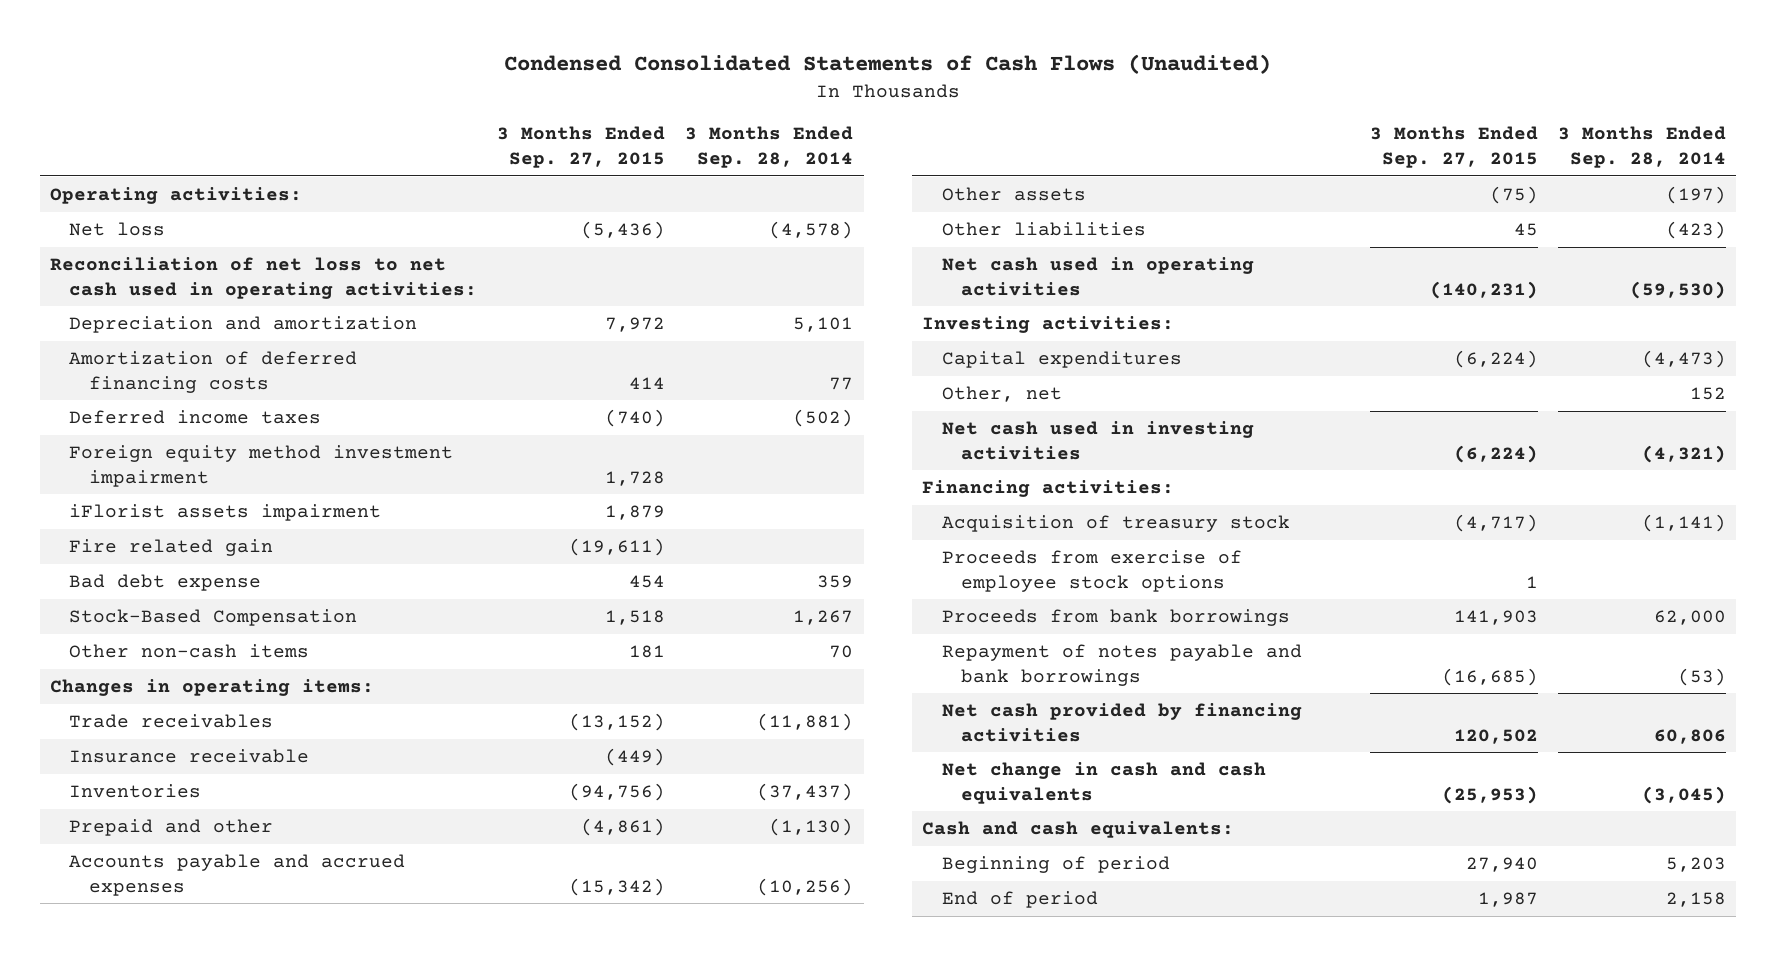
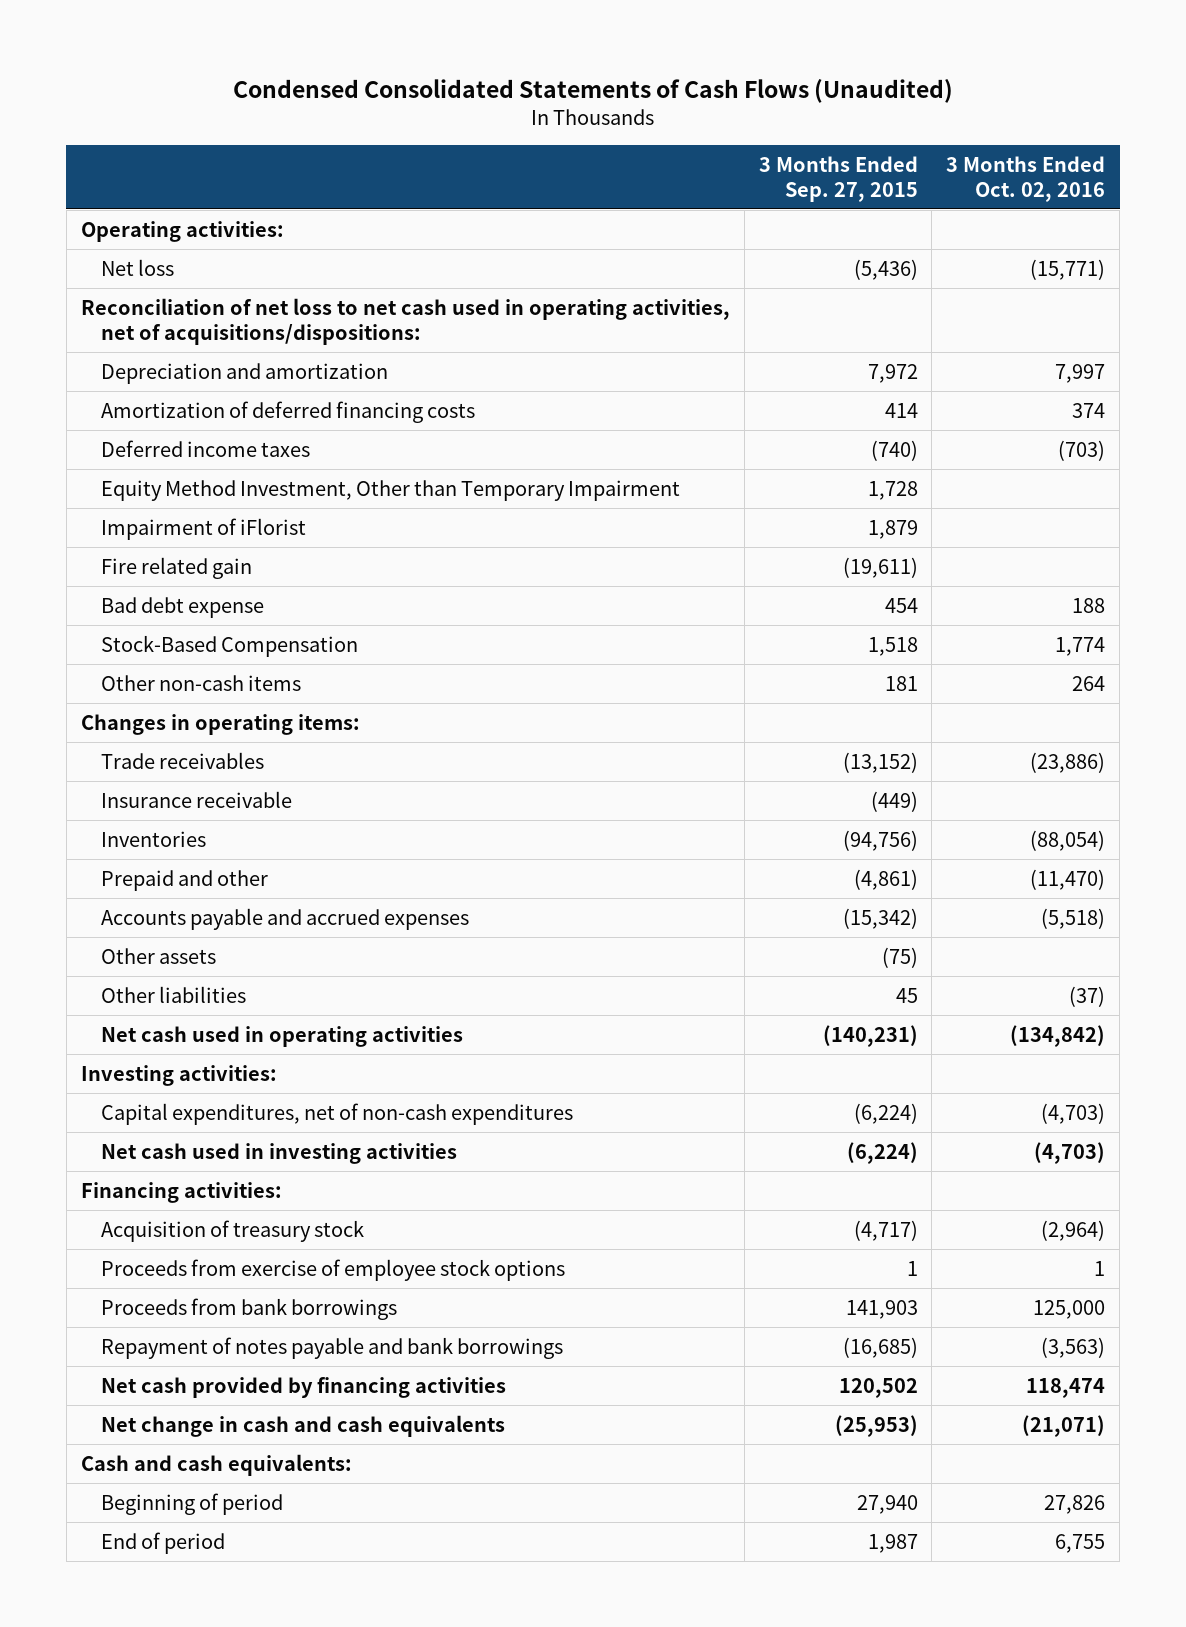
[685,125,854,168] 3 Months Ended Sep. 28, 2014 -> none
none -> [946,155,1106,202] 3 Months Ended Oct. 02, 2016
[49,256,478,299] Reconciliation of net loss to net cash used in operating activities: -> [80,297,730,345] Reconciliation of net loss to net cash used in operating activities, net of acquisitions/dispositions:
[69,444,454,487] Foreign equity method investment impairment -> [100,479,680,501] Equity Method Investment, Other than Temporary Impairment
[69,503,382,521] iFlorist assets impairment -> [100,517,306,540] Impairment of iFlorist
[941,385,1062,402] Other, net -> none
[941,350,1182,368] Capital expenditures -> [100,1102,573,1125] Capital expenditures, net of non-cash expenditures

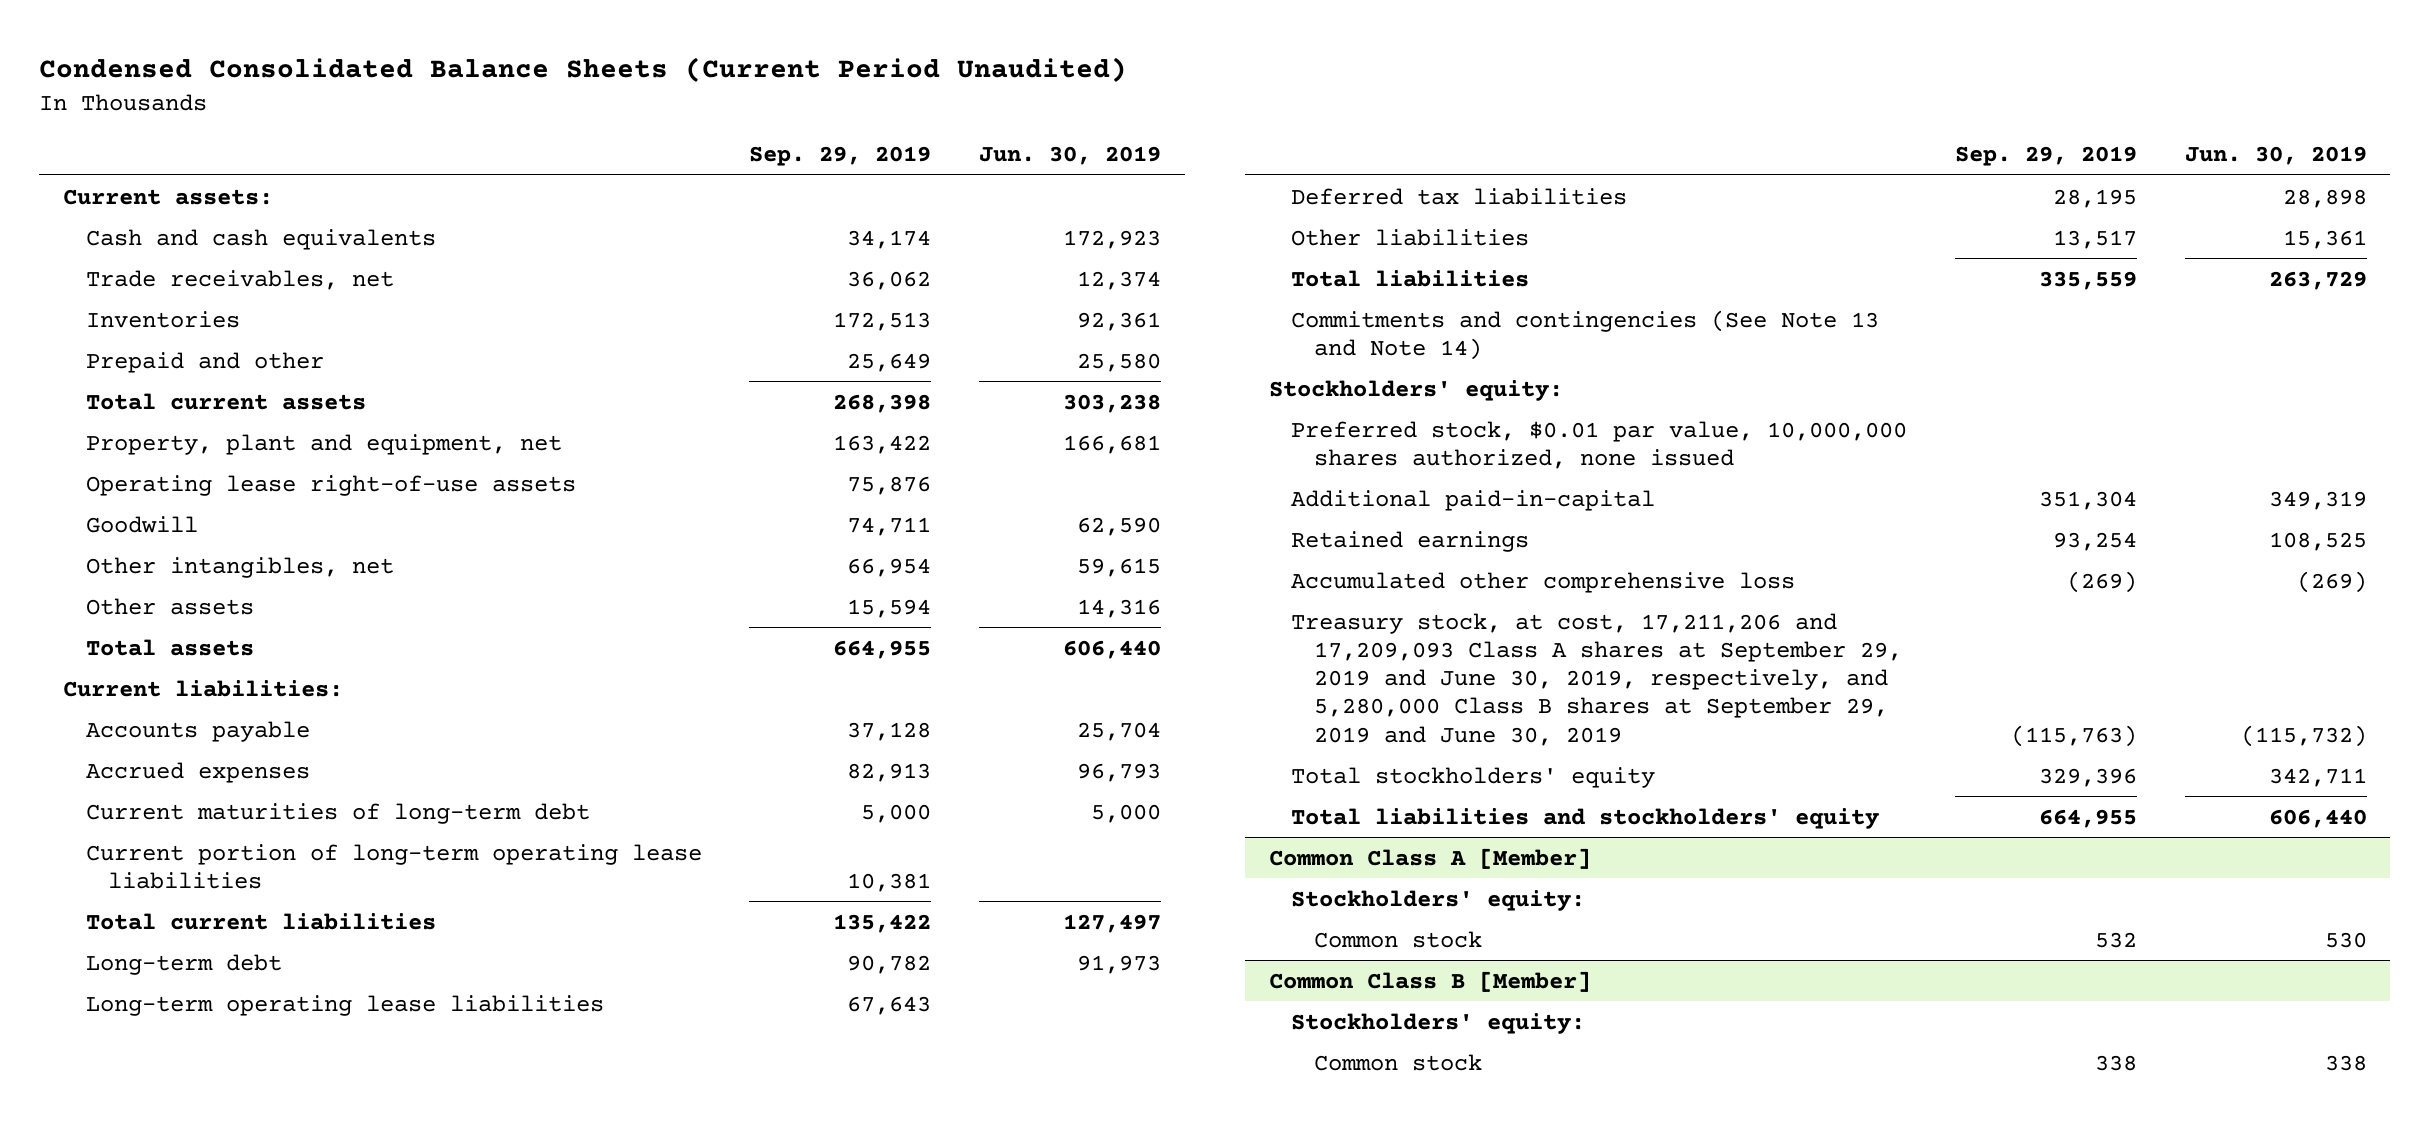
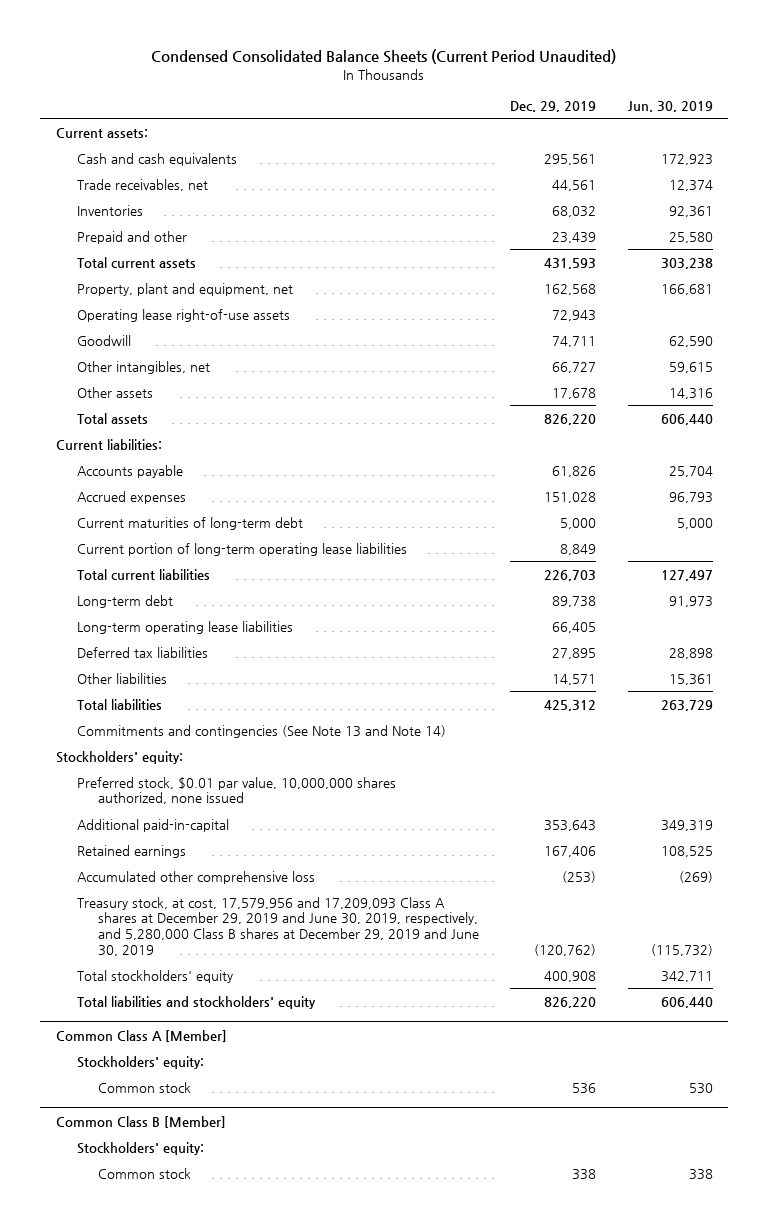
[749,146,932,167] Sep. 29, 2019 -> none
none -> [510,100,597,112] Dec. 29, 2019
[1291,612,1902,746] Treasury stock, at cost, 17,211,206 and 17,209,093 Class A shares at September 29, 2019 and June 30, 2019, respectively, and 5,280,000 Class B shares at September 29, 2019 and June 30, 2019 -> [77,896,480,956] Treasury stock, at cost, 17,579,956 and 17,209,093 Class A shares at December 29, 2019 and June 30, 2019, respectively, and 5,280,000 Class B shares at December 29, 2019 and June 30, 2019

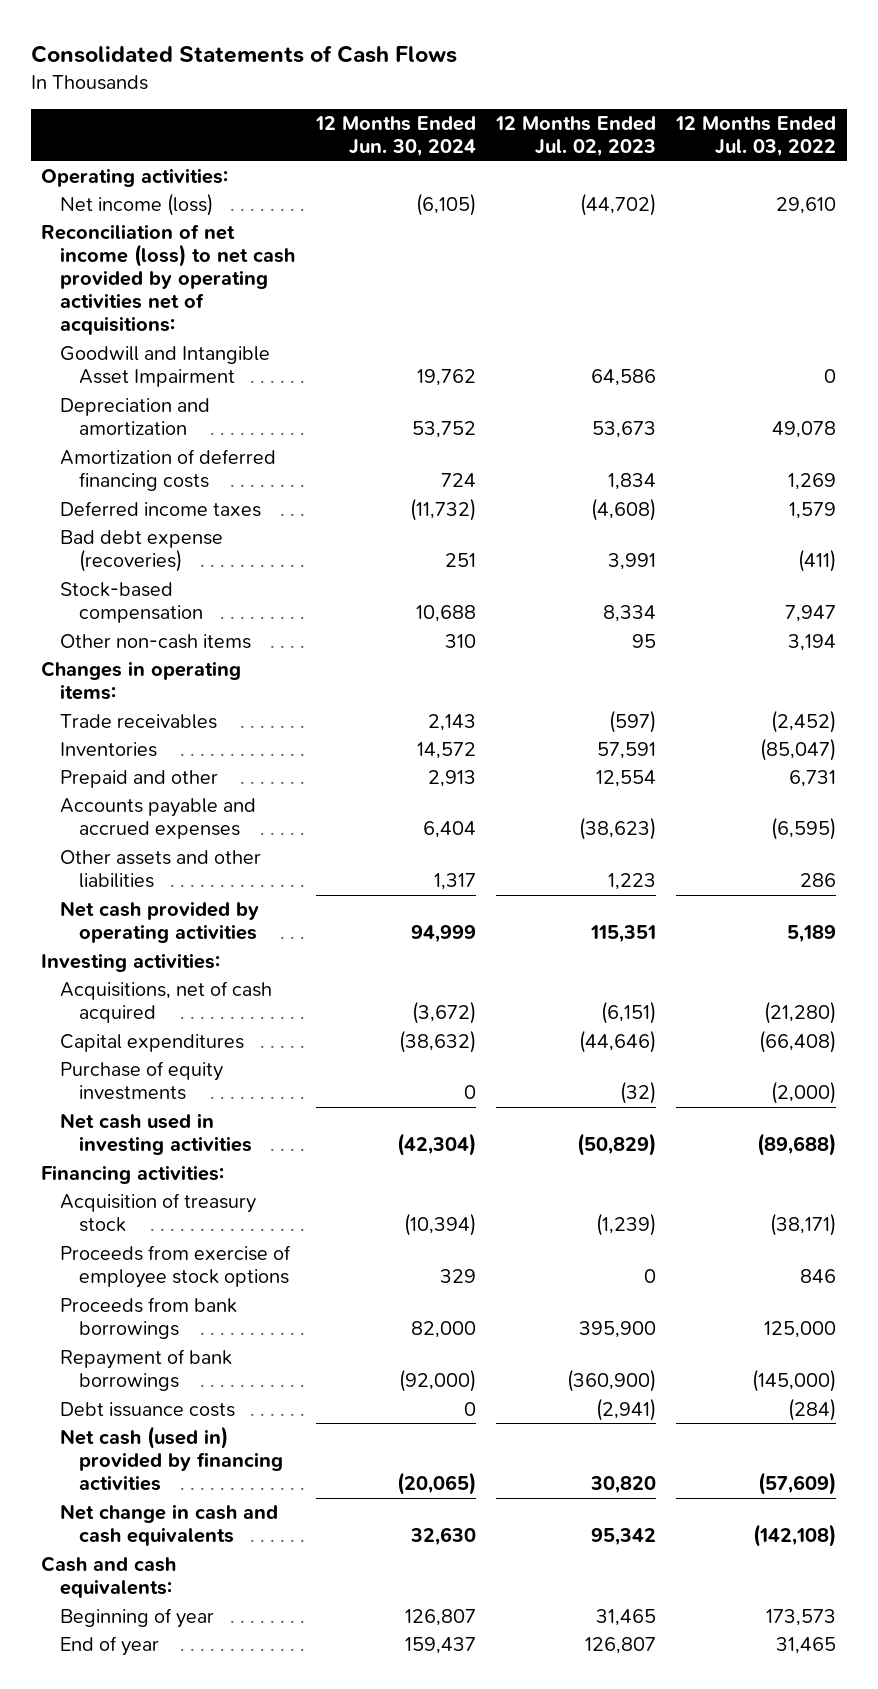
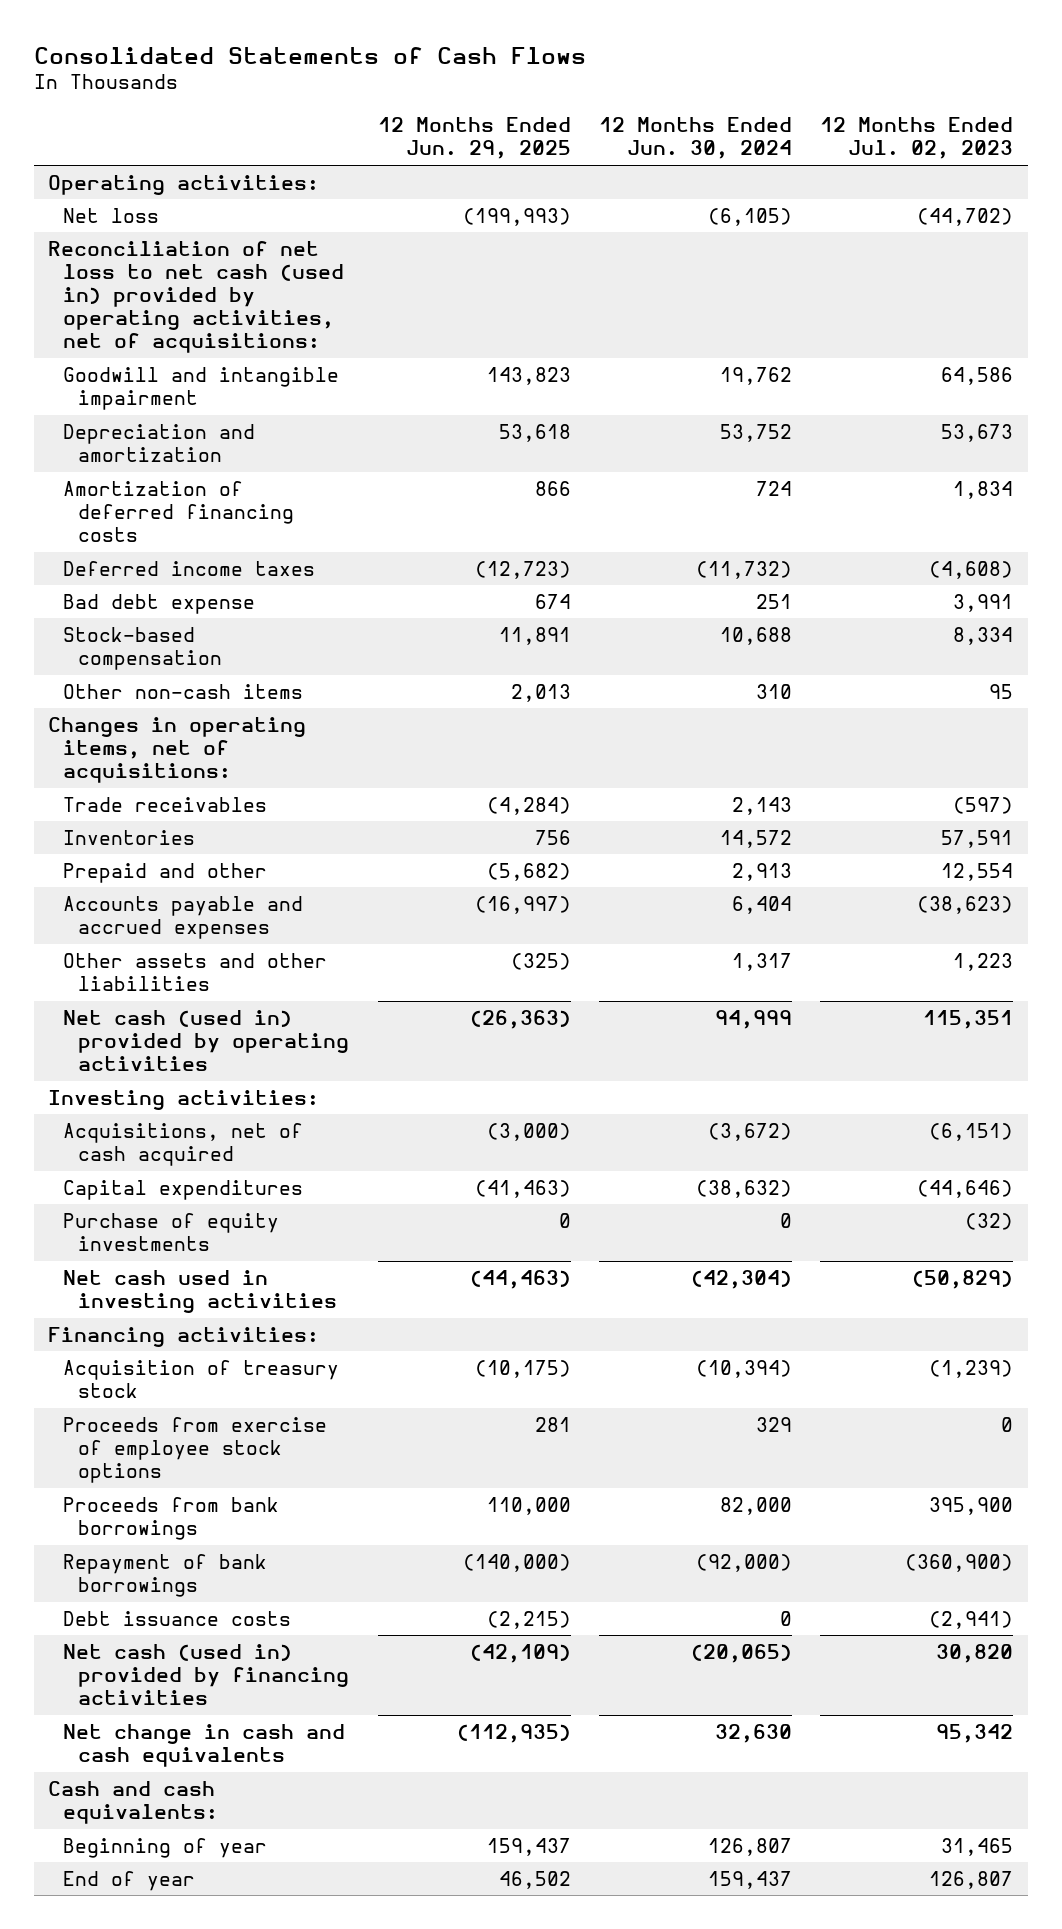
[675,116,837,158] 12 Months Ended Jul. 03, 2022 -> none
none -> [377,117,571,160] 12 Months Ended Jun. 29, 2025
[60,193,214,217] Net income (loss) -> [63,207,160,223] Net loss
[41,224,296,336] Reconciliation of net income (loss) to net cash provided by operating activities net of acquisitions: -> [48,240,345,354] Reconciliation of net loss to net cash (used in) provided by operating activities, net of acquisitions:
[60,346,271,388] Goodwill and Intangible Asset Impairment -> [63,366,340,411] Goodwill and intangible impairment
[60,530,224,573] Bad debt expense (recoveries) -> [63,593,256,614] Bad debt expense
[41,661,242,701] Changes in operating items: -> [48,716,307,784] Changes in operating items, net of acquisitions:
[60,901,260,944] Net cash provided by operating activities -> [63,1009,350,1072] Net cash (used in) provided by operating activities

